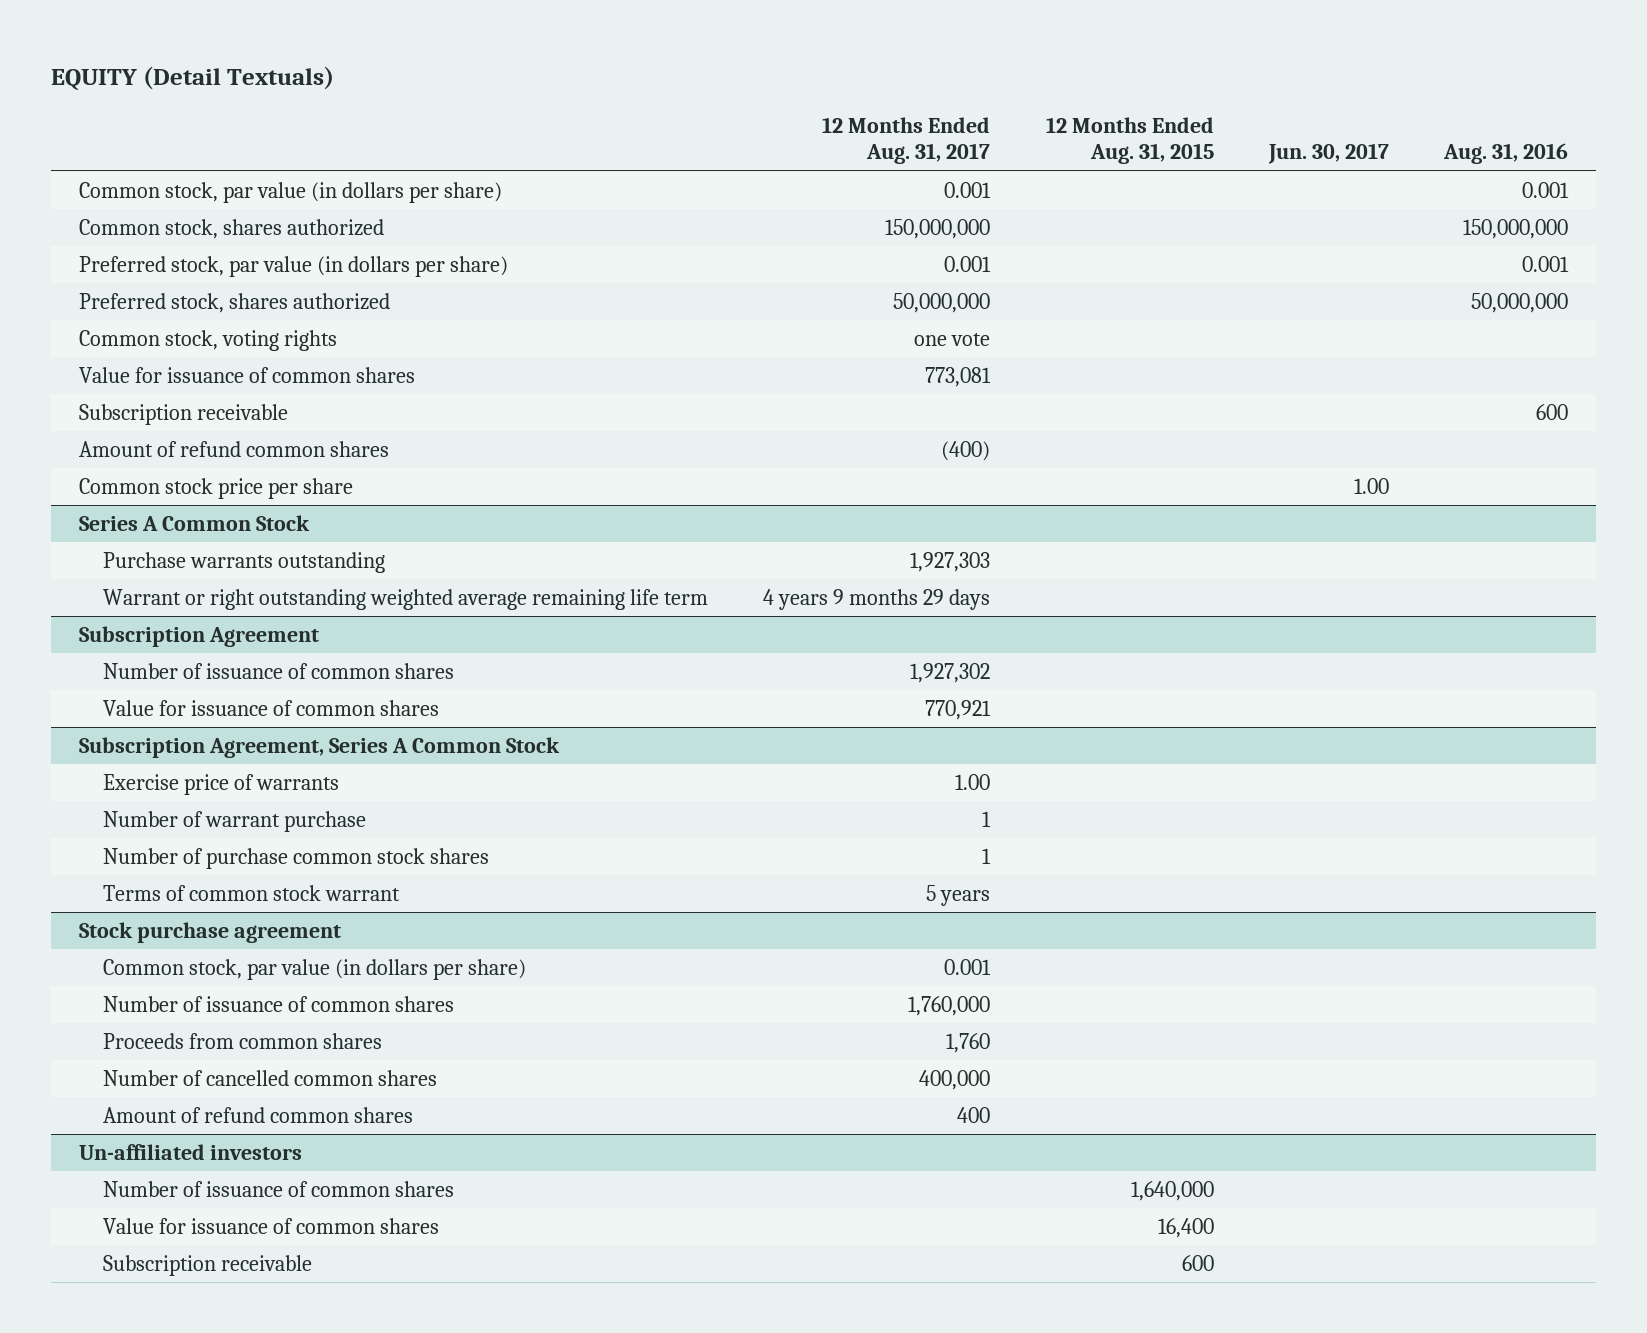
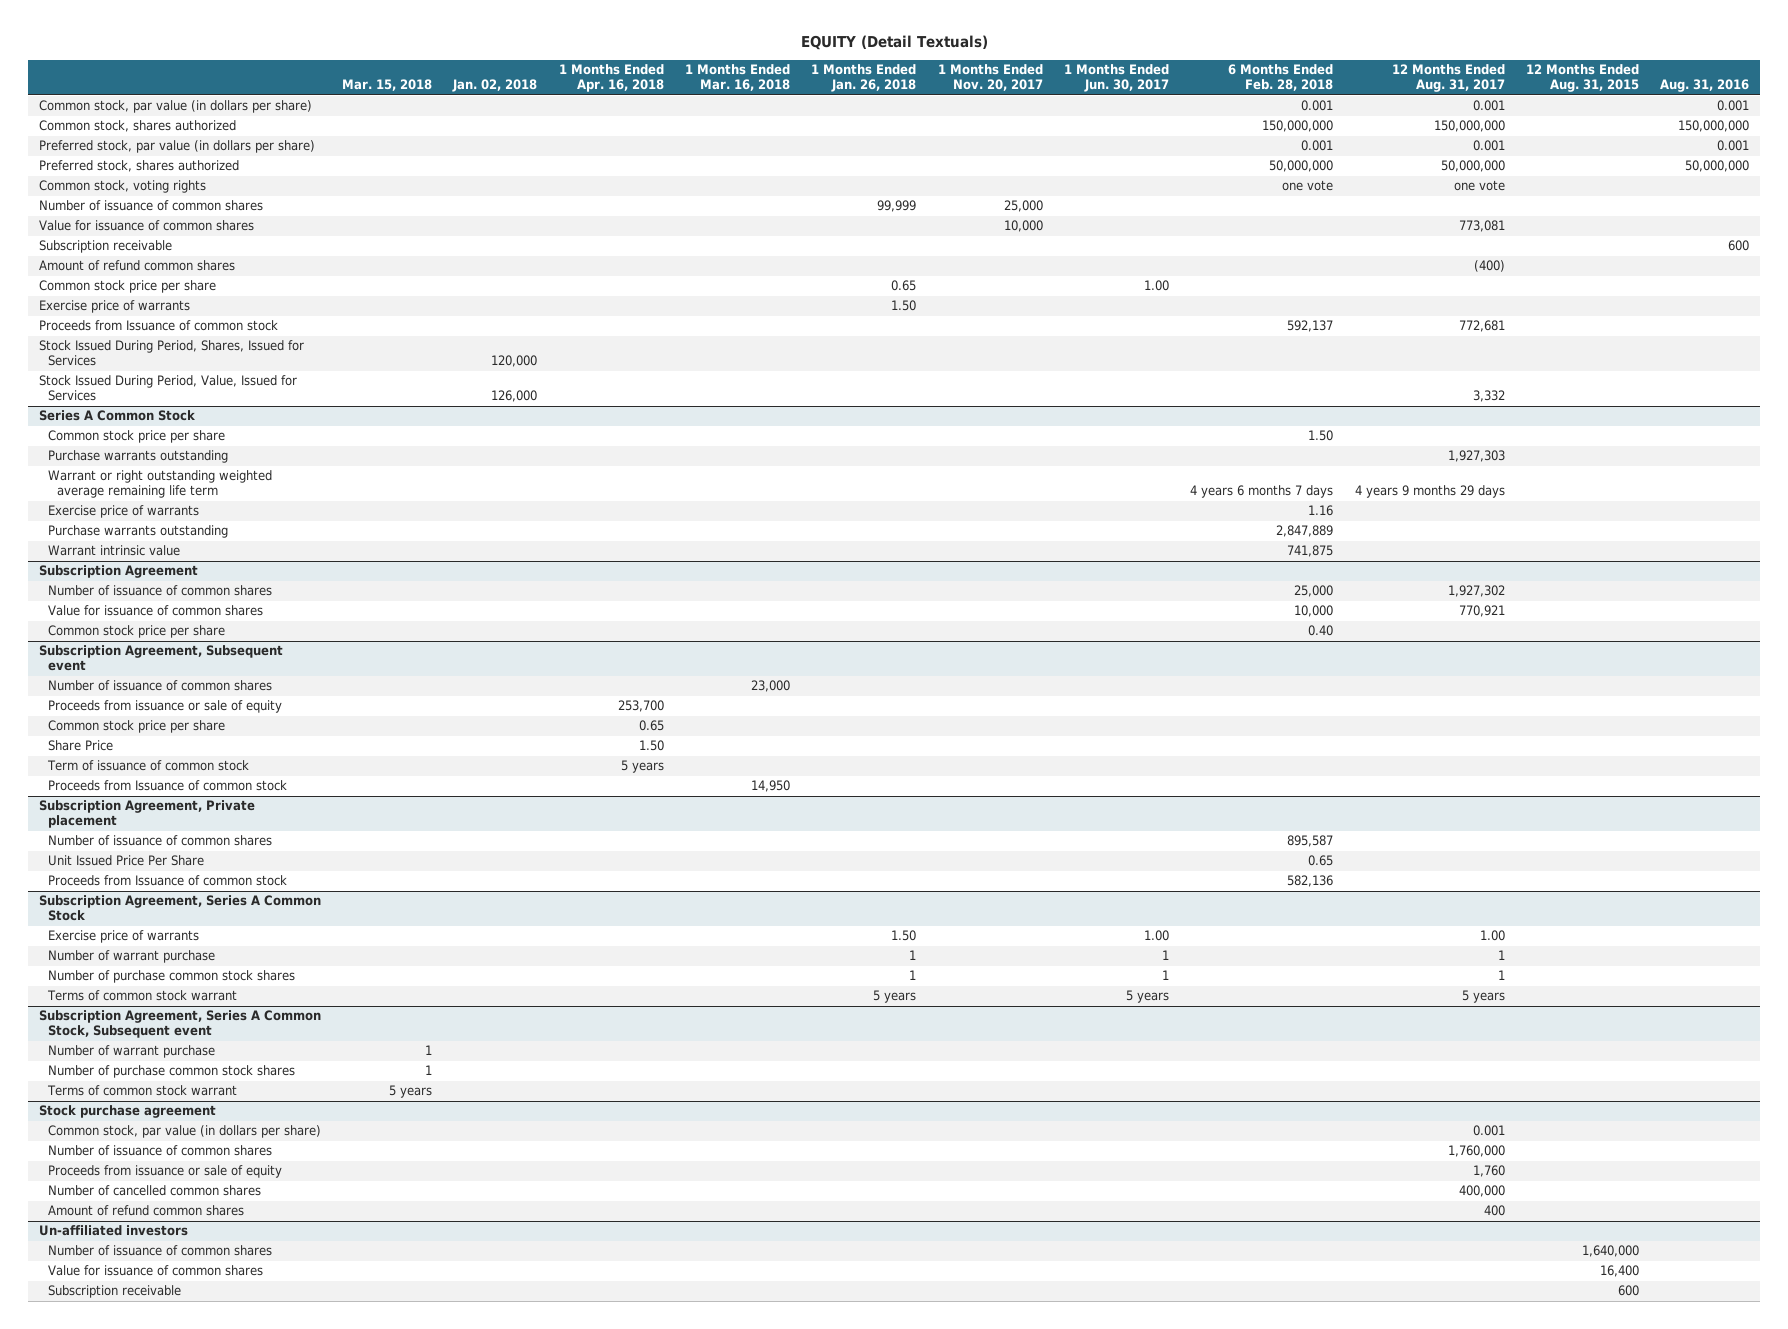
[1268,143,1390,165] Jun. 30, 2017 -> none
none -> [341,79,432,92] Mar. 15, 2018
none -> [452,79,538,93] Jan. 02, 2018
none -> [558,64,664,93] 1 Months Ended Apr. 16, 2018
none -> [684,64,790,92] 1 Months Ended Mar. 16, 2018
none -> [811,64,917,93] 1 Months Ended Jan. 26, 2018
none -> [937,64,1043,92] 1 Months Ended Nov. 20, 2017
none -> [1063,64,1169,93] 1 Months Ended Jun. 30, 2017
none -> [1228,64,1334,92] 6 Months Ended Feb. 28, 2018
none -> [38,200,263,212] Number of issuance of common shares
none -> [38,300,190,314] Exercise price of warrants
none -> [38,320,278,332] Proceeds from Issuance of common stock
none -> [38,340,304,367] Stock Issued During Period, Shares, Issued for Services
none -> [38,375,297,402] Stock Issued During Period, Value, Issued for Services
none -> [47,430,225,444] Common stock price per share
none -> [47,505,199,519] Exercise price of warrants
none -> [47,525,228,539] Purchase warrants outstanding
none -> [47,545,180,557] Warrant intrinsic value
none -> [47,625,225,639] Common stock price per share
none -> [38,645,283,672] Subscription Agreement, Subsequent event
none -> [47,680,272,692] Number of issuance of common shares
none -> [47,700,282,714] Proceeds from issuance or sale of equity
none -> [47,720,225,734] Common stock price per share
none -> [47,740,113,752] Share Price
none -> [46,760,249,772] Term of issuance of common stock
none -> [47,780,287,792] Proceeds from Issuance of common stock
none -> [38,800,255,829] Subscription Agreement, Private placement
none -> [47,835,272,847] Number of issuance of common shares
none -> [47,855,204,867] Unit Issued Price Per Share
none -> [47,875,287,887] Proceeds from Issuance of common stock
none -> [38,1010,321,1039] Subscription Agreement, Series A Common Stock, Subsequent event
none -> [47,1045,215,1059] Number of warrant purchase
none -> [47,1065,295,1079] Number of purchase common stock shares
none -> [46,1085,237,1097] Terms of common stock warrant
[102,1033,382,1050] Proceeds from common shares -> [47,1165,282,1179] Proceeds from issuance or sale of equity

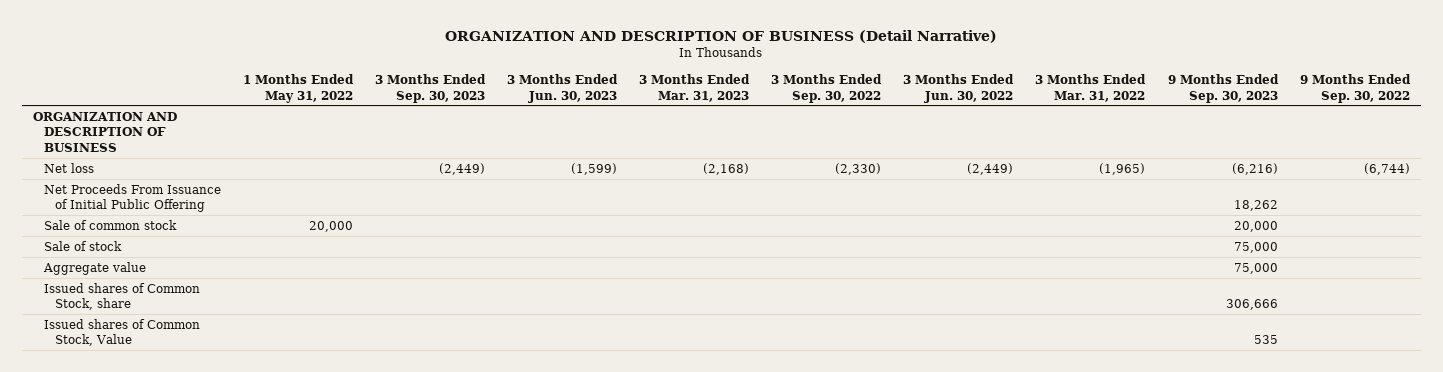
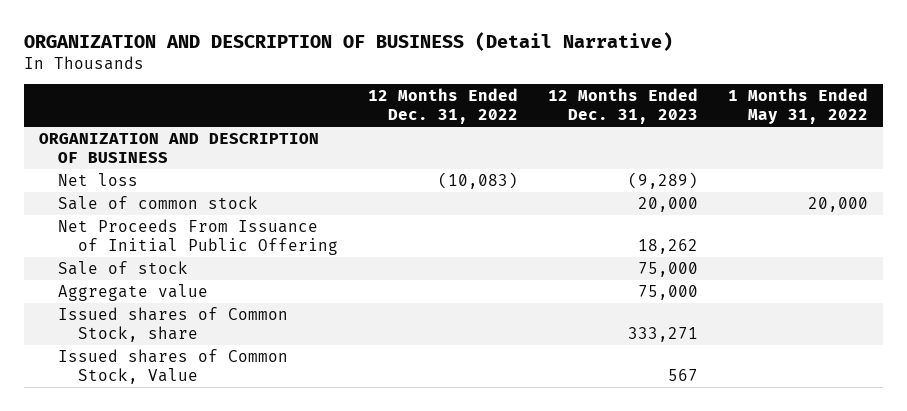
[375,73,487,103] 3 Months Ended Sep. 30, 2023 -> none
[507,73,619,103] 3 Months Ended Jun. 30, 2023 -> none
[639,73,751,102] 3 Months Ended Mar. 31, 2023 -> none
[771,73,883,103] 3 Months Ended Sep. 30, 2022 -> none
[903,73,1015,103] 3 Months Ended Jun. 30, 2022 -> none
[1035,73,1147,102] 3 Months Ended Mar. 31, 2022 -> none
[1167,73,1279,103] 9 Months Ended Sep. 30, 2023 -> none
[1299,73,1411,103] 9 Months Ended Sep. 30, 2022 -> none
none -> [368,88,519,125] 12 Months Ended Dec. 31, 2022
none -> [548,88,699,125] 12 Months Ended Dec. 31, 2023
[43,183,221,213] Net Proceeds From Issuance of Initial Public Offering -> [58,219,339,256] Net Proceeds From Issuance of Initial Public Offering

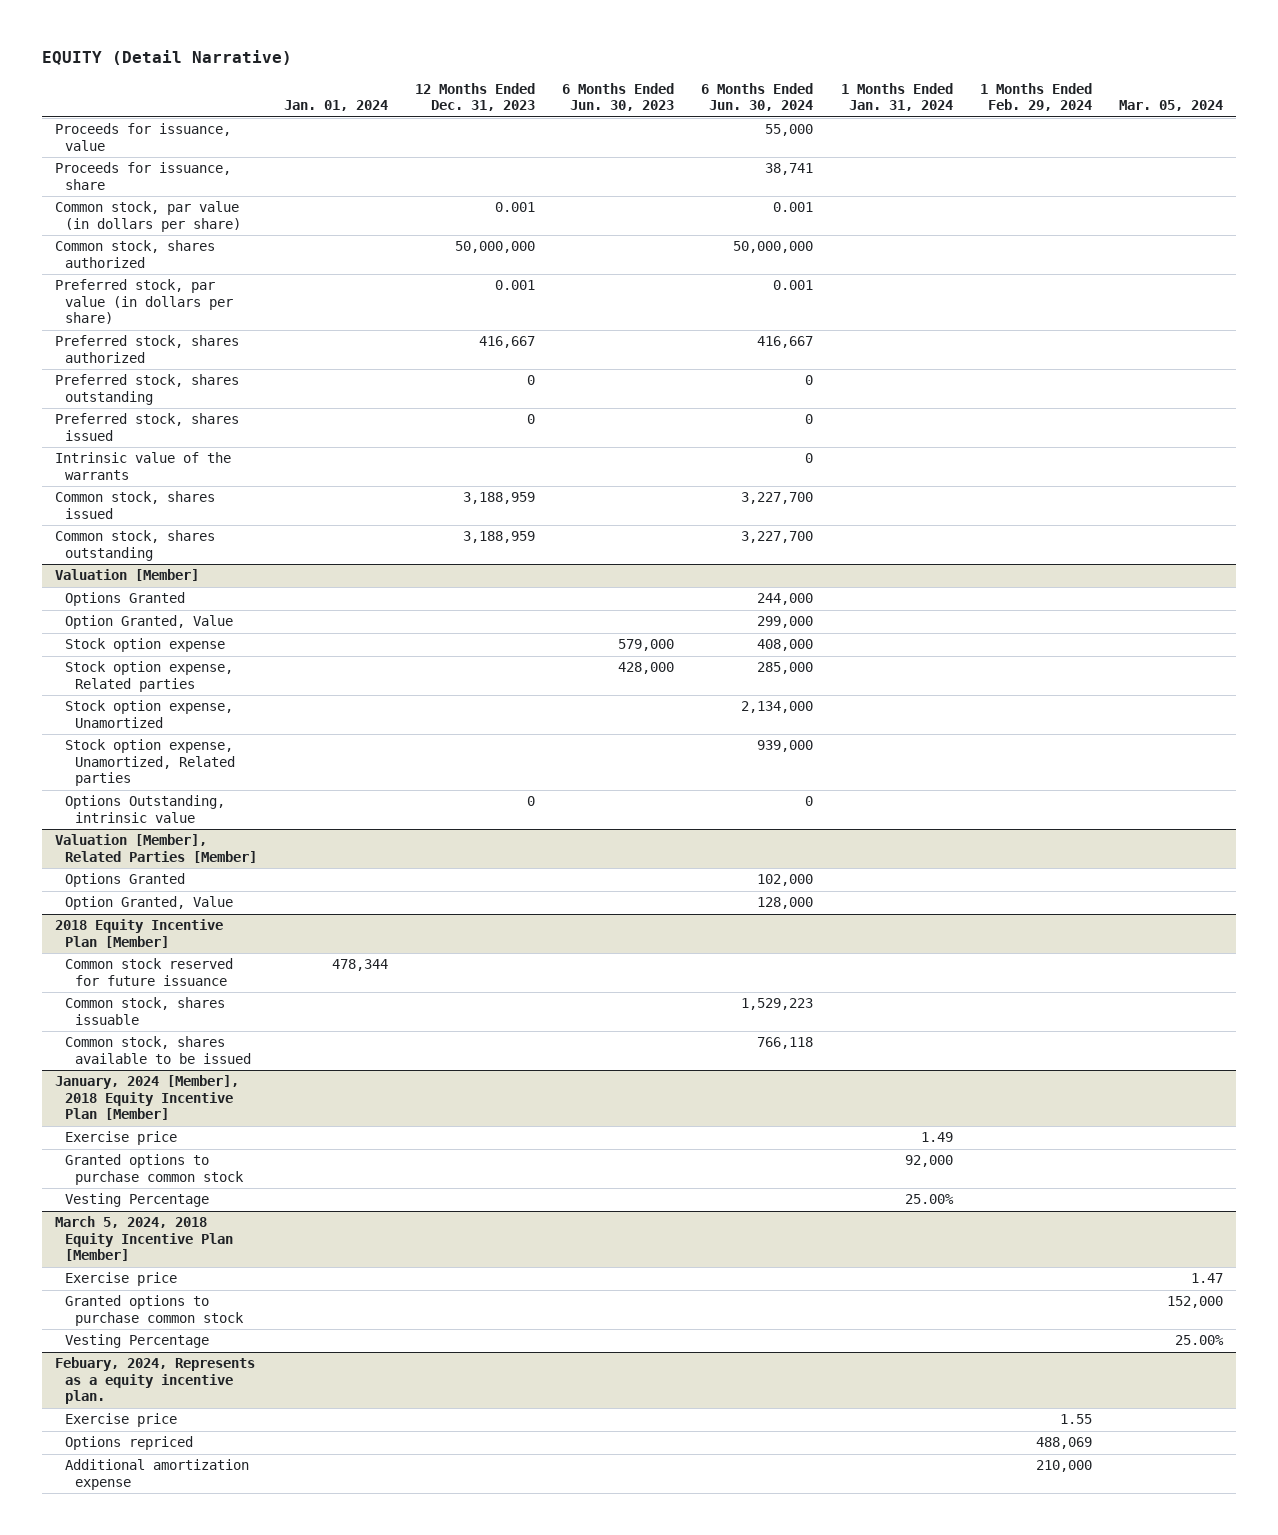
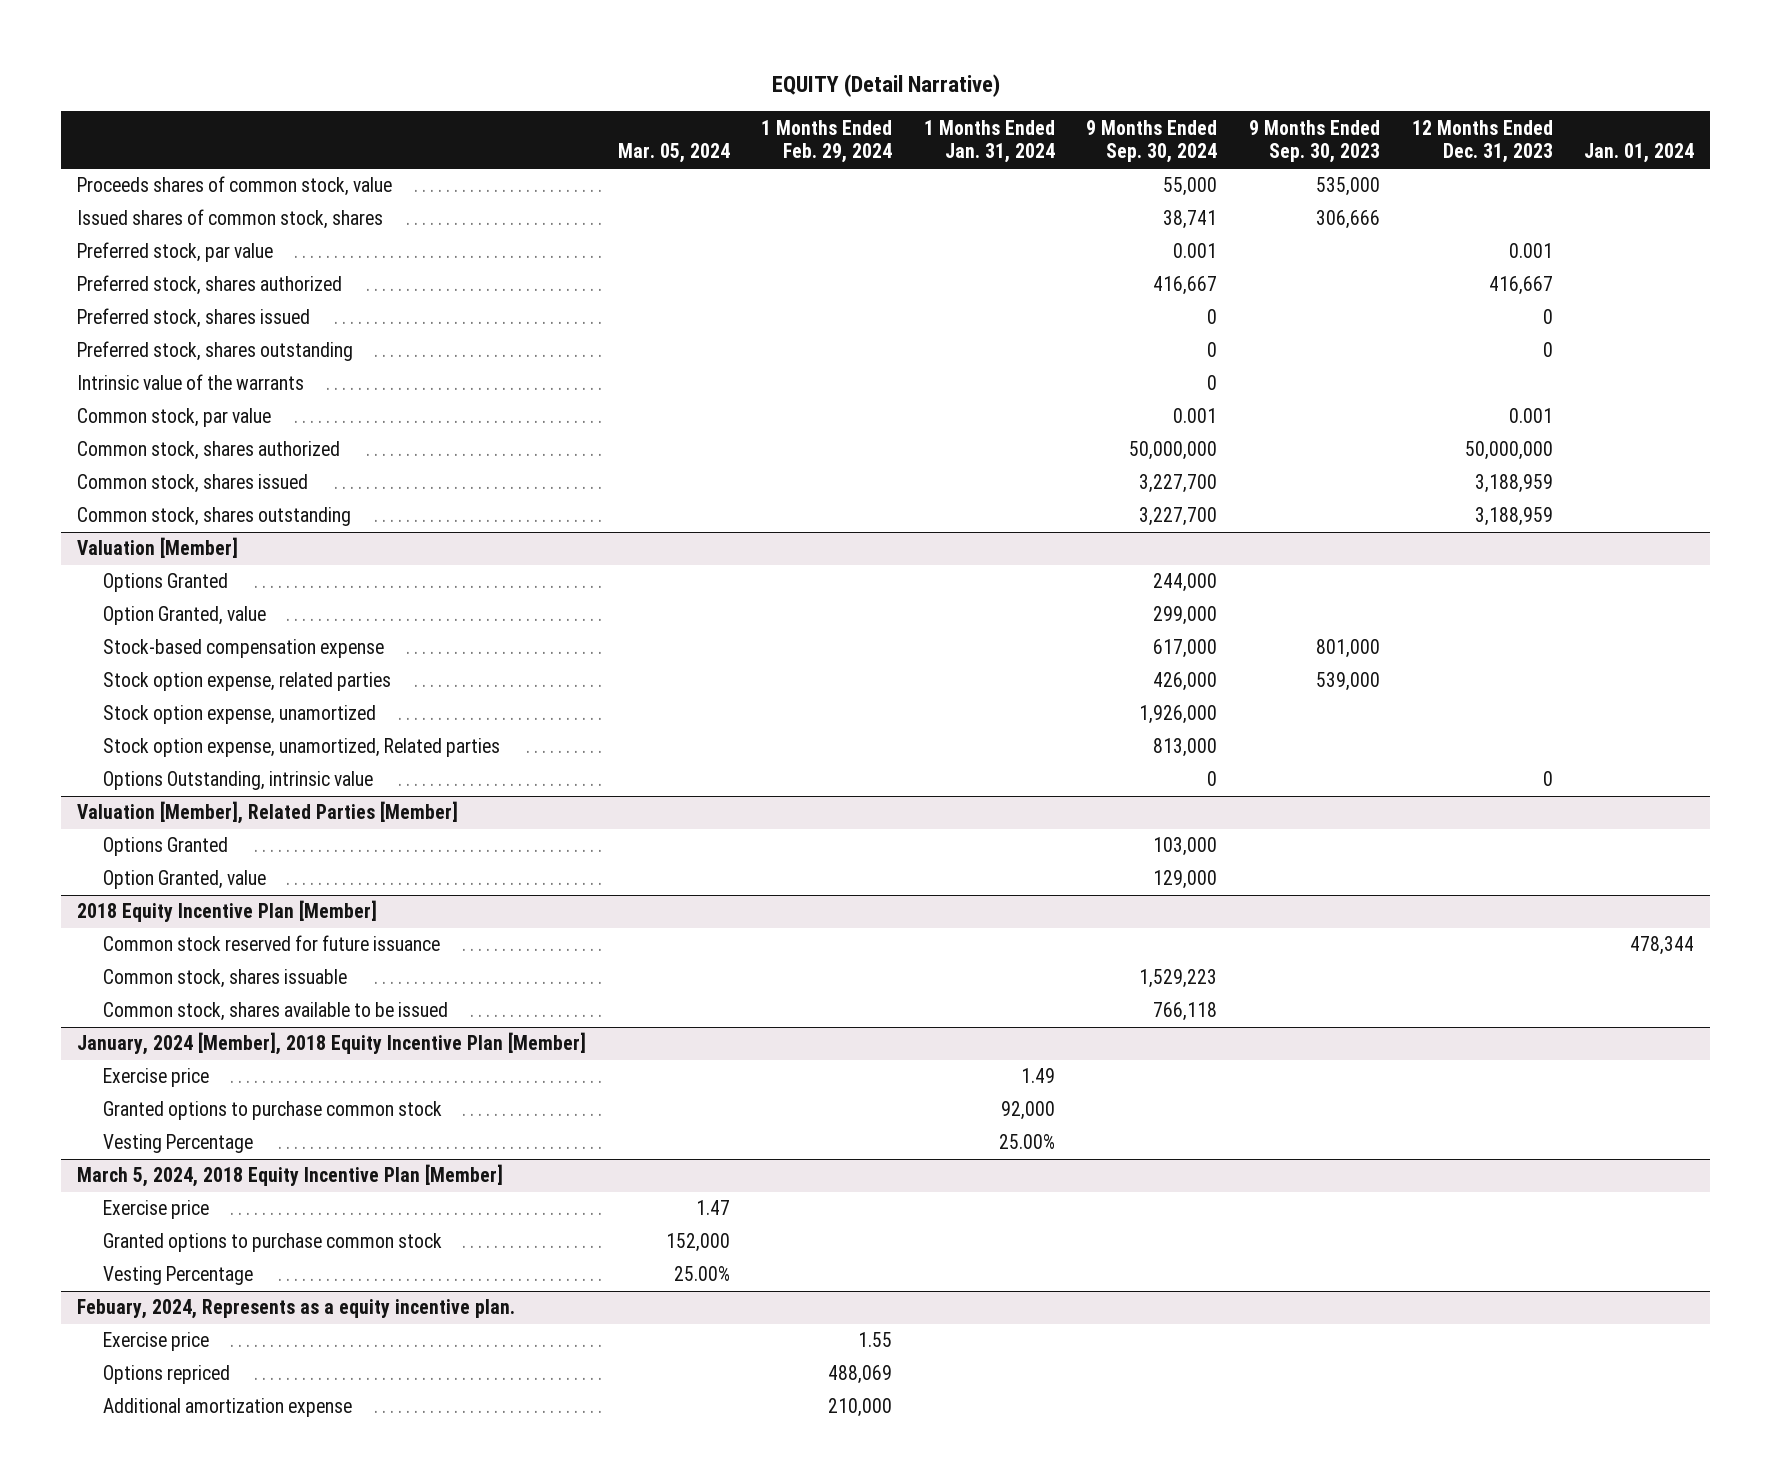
[562,82,675,112] 6 Months Ended Jun. 30, 2023 -> none
[701,82,814,112] 6 Months Ended Jun. 30, 2024 -> none
none -> [1086,119,1218,164] 9 Months Ended Sep. 30, 2024
none -> [1248,119,1380,164] 9 Months Ended Sep. 30, 2023
[55,201,241,232] Common stock, par value (in dollars per share) -> none
[55,123,232,151] Proceeds for issuance, value -> [77,176,393,197] Proceeds shares of common stock, value
[55,162,232,190] Proceeds for issuance, share -> [77,209,384,230] Issued shares of common stock, shares
[55,279,233,325] Preferred stock, par value (in dollars per share) -> [77,242,274,263] Preferred stock, par value
[55,374,240,405] Preferred stock, shares outstanding -> [77,341,354,362] Preferred stock, shares outstanding
none -> [77,408,272,428] Common stock, par value
[55,240,216,268] Common stock, shares authorized -> [77,441,341,461] Common stock, shares authorized
[64,638,225,653] Stock option expense -> none
[64,615,233,630] Option Granted, Value -> [102,606,266,626] Option Granted, value
none -> [102,639,384,659] Stock-based compensation expense
[64,661,233,692] Stock option expense, Related parties -> [102,672,391,692] Stock option expense, related parties
[64,700,233,728] Stock option expense, Unamortized -> [102,705,376,725] Stock option expense, unamortized
[64,739,235,787] Stock option expense, Unamortized, Related parties -> [102,738,500,758] Stock option expense, unamortized, Related parties
[64,896,233,911] Option Granted, Value -> [102,870,266,890] Option Granted, value

